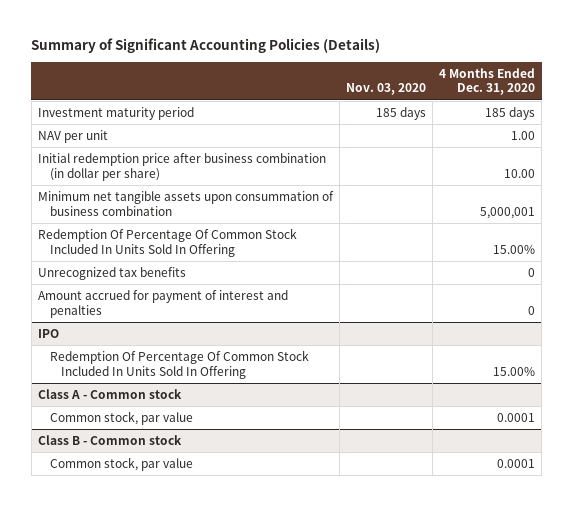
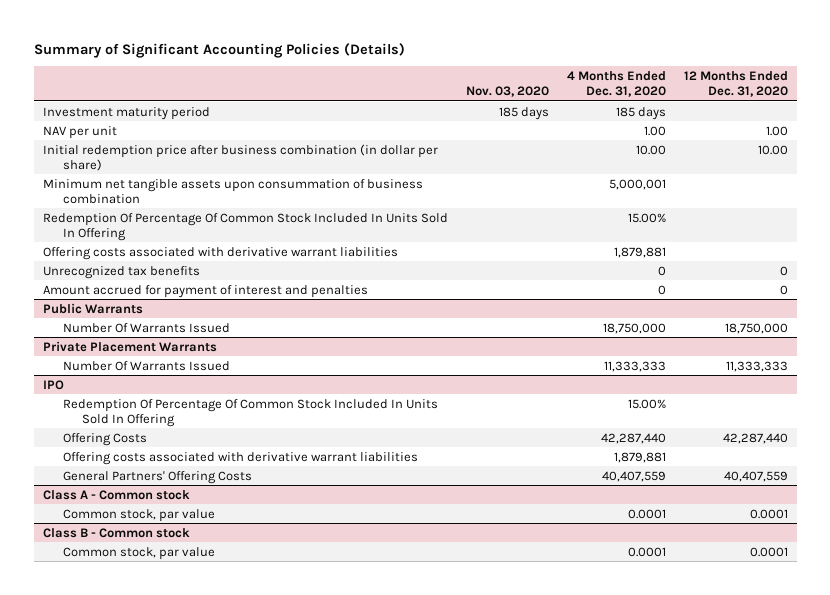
none -> [683,71,788,97] 12 Months Ended Dec. 31, 2020
none -> [42,246,398,260] Offering costs associated with derivative warrant liabilities
none -> [42,302,143,314] Public Warrants
none -> [62,322,230,333] Number Of Warrants Issued
none -> [42,340,217,352] Private Placement Warrants
none -> [62,360,230,371] Number Of Warrants Issued
none -> [62,432,147,446] Offering Costs
none -> [62,451,418,465] Offering costs associated with derivative warrant liabilities
none -> [62,470,252,484] General Partners' Offering Costs

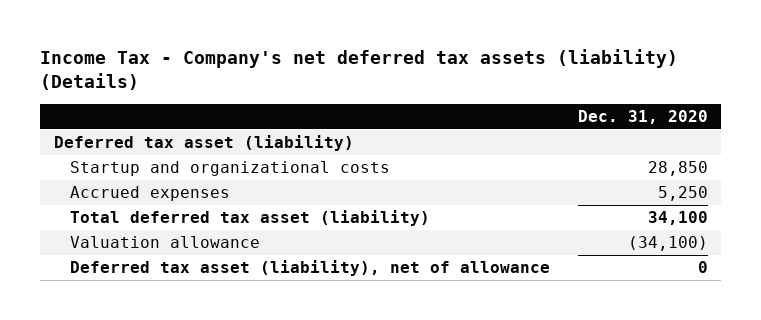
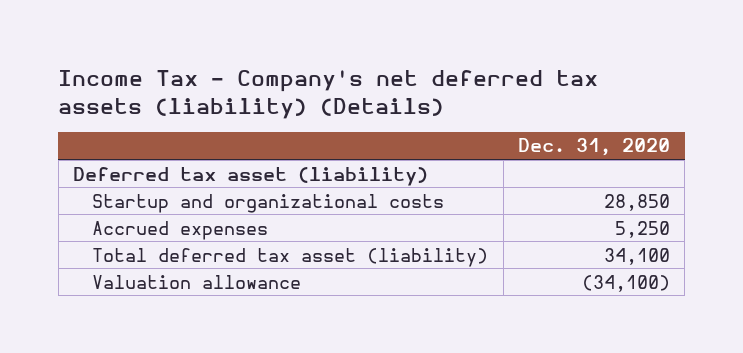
[70,260,551,277] Deferred tax asset (liability), net of allowance -> none

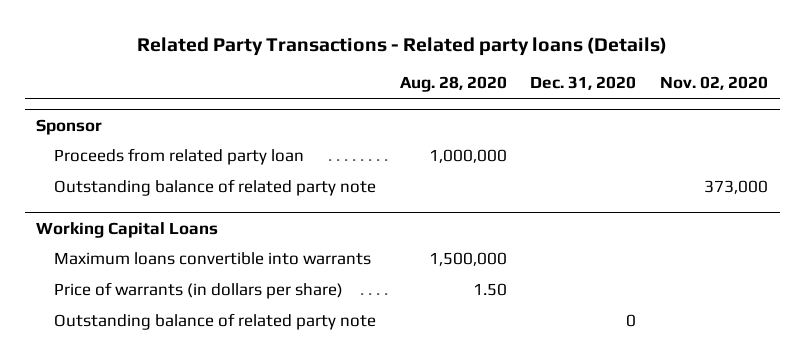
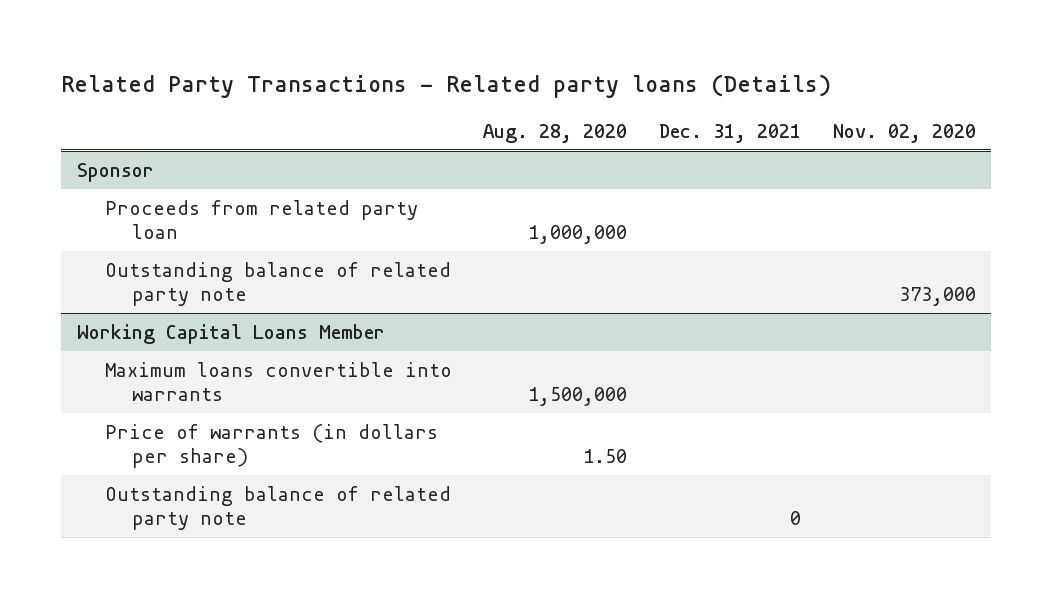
[530,76,637,91] Dec. 31, 2020 -> none
none -> [658,123,801,143] Dec. 31, 2021
[36,221,219,238] Working Capital Loans -> [77,323,386,344] Working Capital Loans Member

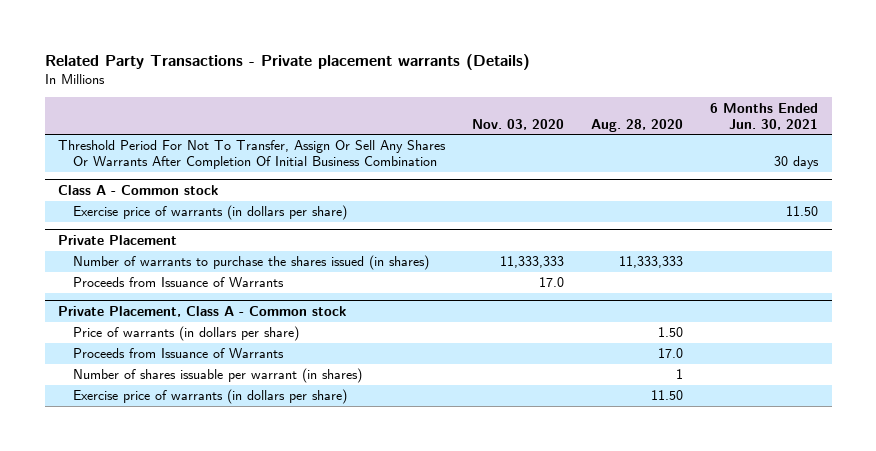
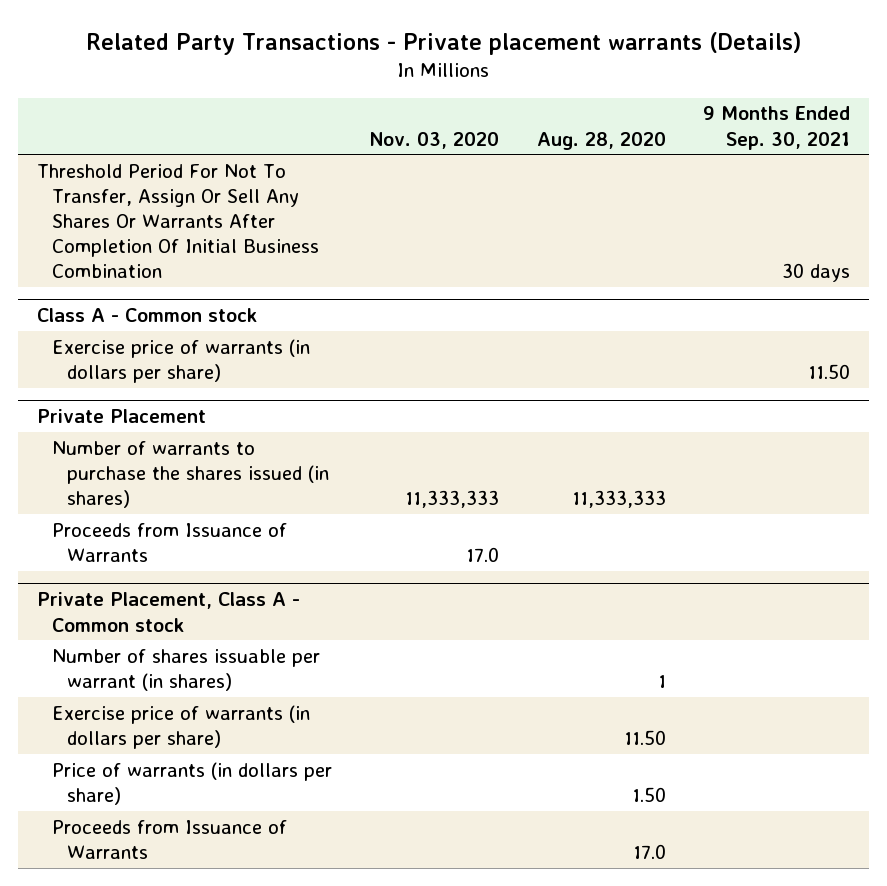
[710,102,819,130] 6 Months Ended Jun. 30, 2021 -> none
none -> [703,106,851,150] 9 Months Ended Sep. 30, 2021
[72,326,299,342] Price of warrants (in dollars per share) -> [52,761,333,805] Price of warrants (in dollars per share)
[72,348,284,359] Proceeds from Issuance of Warrants -> [52,819,288,859] Proceeds from Issuance of Warrants

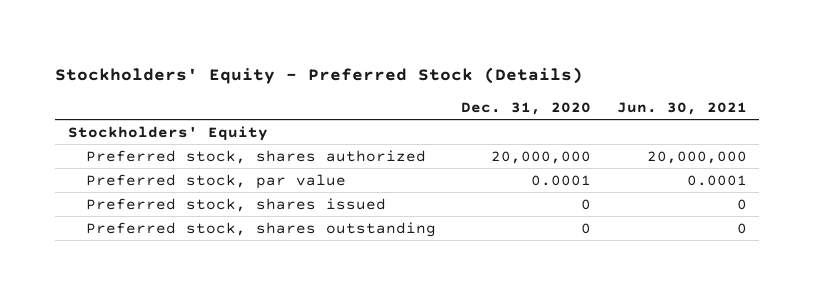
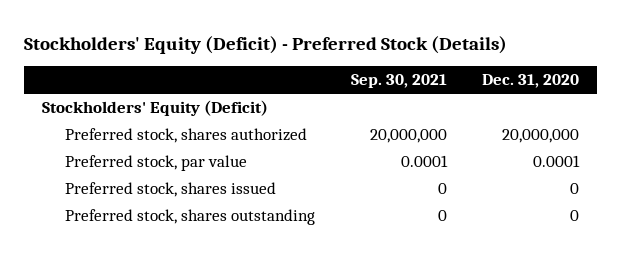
[55,66,584,84] Stockholders' Equity - Preferred Stock (Details) -> [23,35,507,54] Stockholders' Equity (Deficit) - Preferred Stock (Details)
[616,102,747,116] Jun. 30, 2021 -> none
none -> [350,74,447,89] Sep. 30, 2021
[67,125,268,141] Stockholders' Equity -> [41,100,268,117] Stockholders' Equity (Deficit)

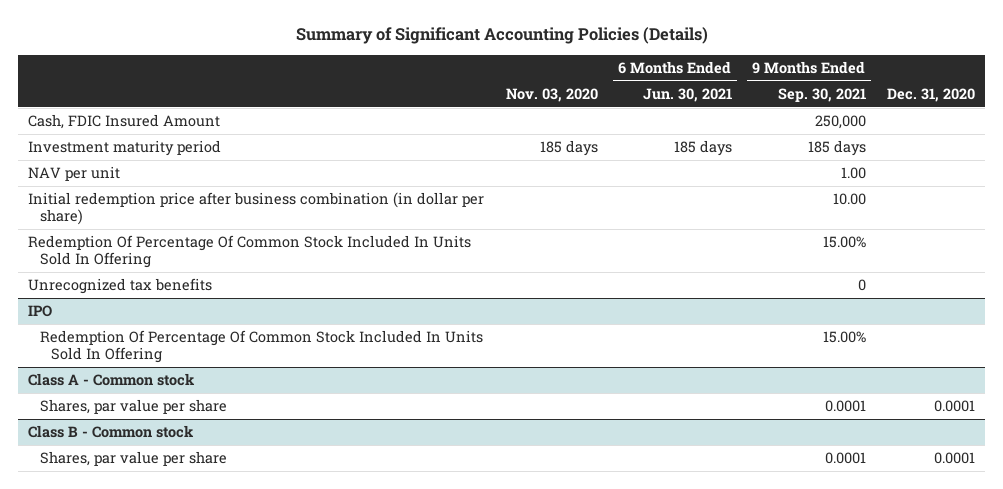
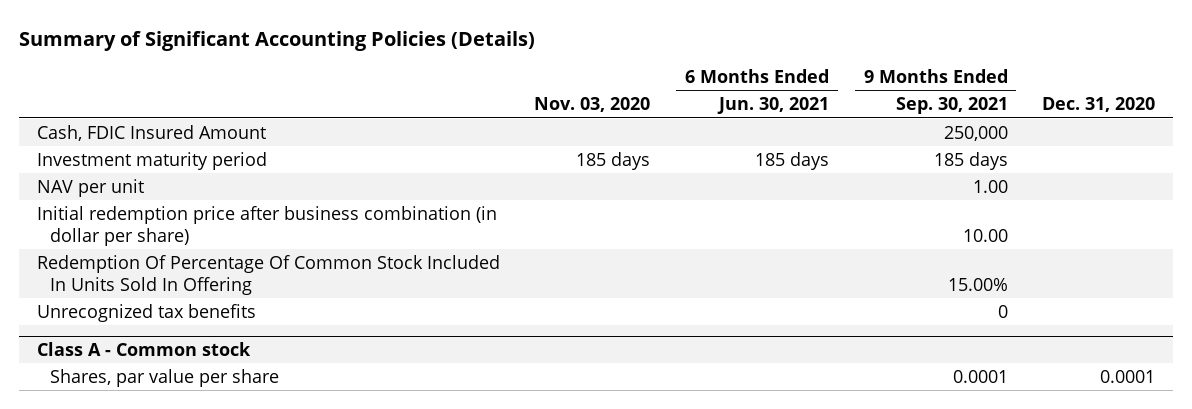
[28,305,53,318] IPO -> none
[39,330,483,364] Redemption Of Percentage Of Common Stock Included In Units Sold In Offering -> none
[28,425,195,439] Class B - Common stock -> none
[39,451,227,467] Shares, par value per share -> none

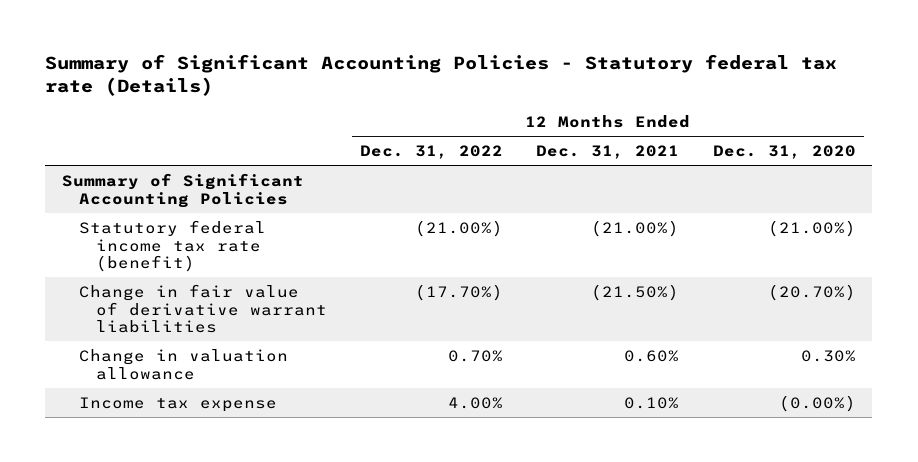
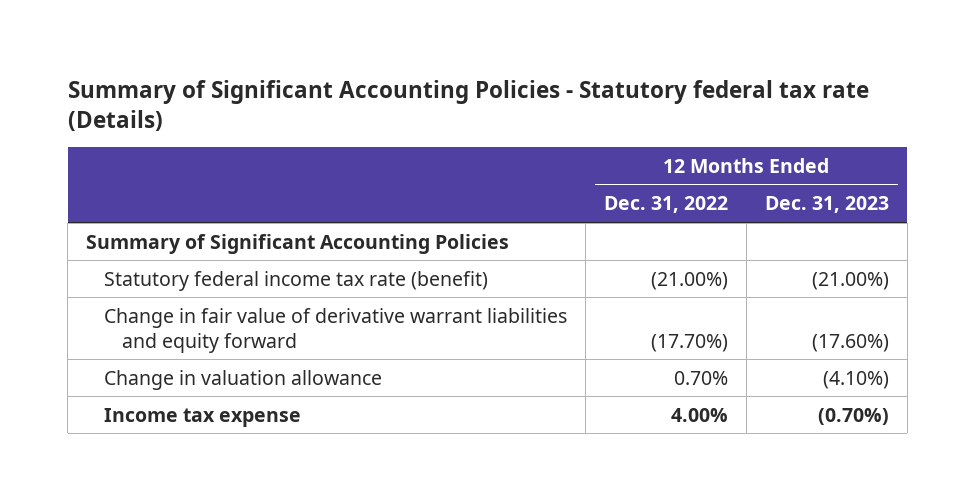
[536,144,680,159] Dec. 31, 2021 -> none
[712,144,856,159] Dec. 31, 2020 -> none
none -> [764,196,889,214] Dec. 31, 2023
[78,283,327,334] Change in fair value of derivative warrant liabilities -> [104,307,568,353] Change in fair value of derivative warrant liabilities and equity forward

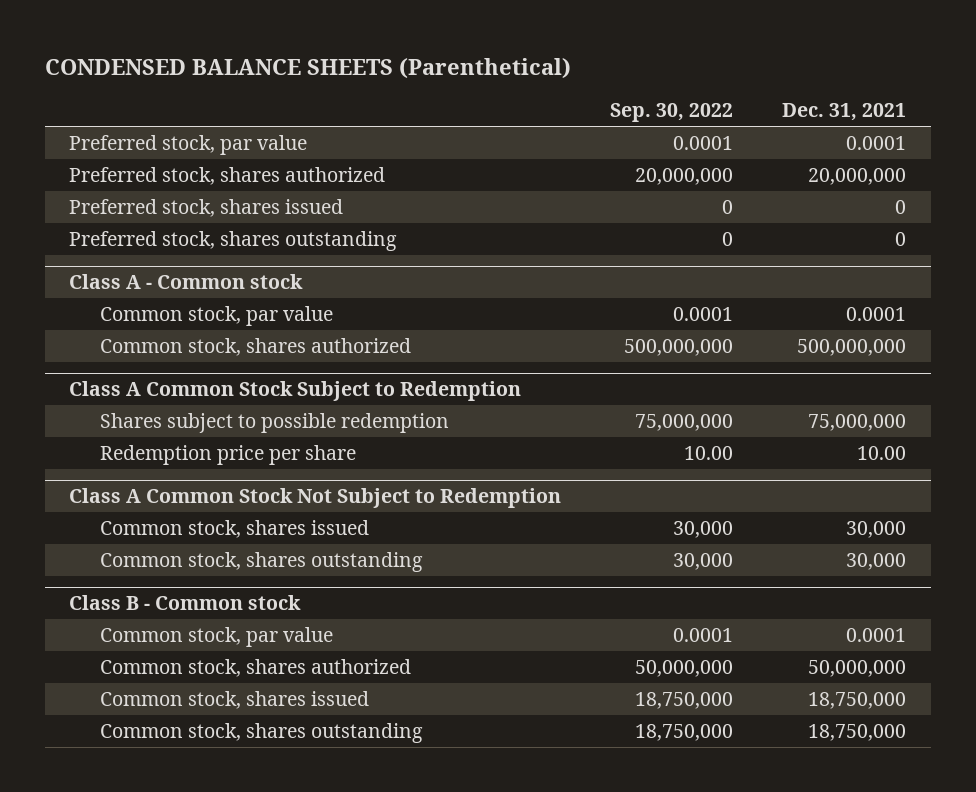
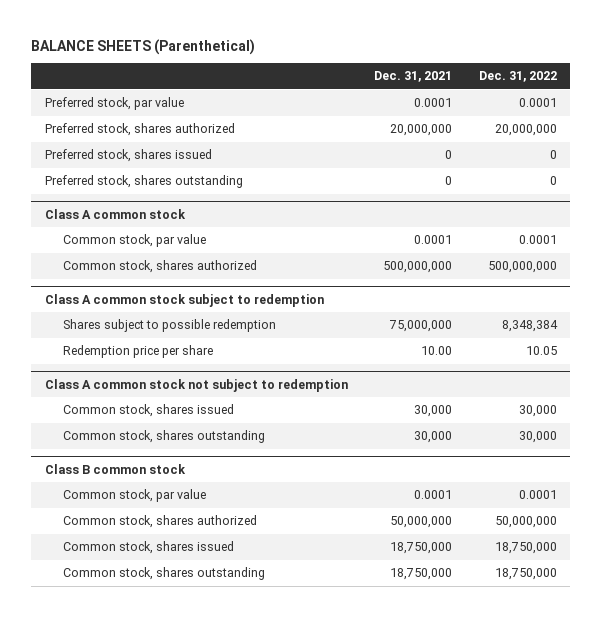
[44,57,571,79] CONDENSED BALANCE SHEETS (Parenthetical) -> [31,38,256,55] BALANCE SHEETS (Parenthetical)
[610,103,734,123] Sep. 30, 2022 -> none
none -> [479,71,558,83] Dec. 31, 2022
[69,274,304,290] Class A - Common stock -> [44,209,186,220] Class A common stock
[69,381,522,402] Class A Common Stock Subject to Redemption -> [44,294,324,308] Class A common stock subject to redemption
[69,488,562,509] Class A Common Stock Not Subject to Redemption -> [44,379,348,393] Class A common stock not subject to redemption
[69,595,302,611] Class B - Common stock -> [44,464,186,475] Class B common stock

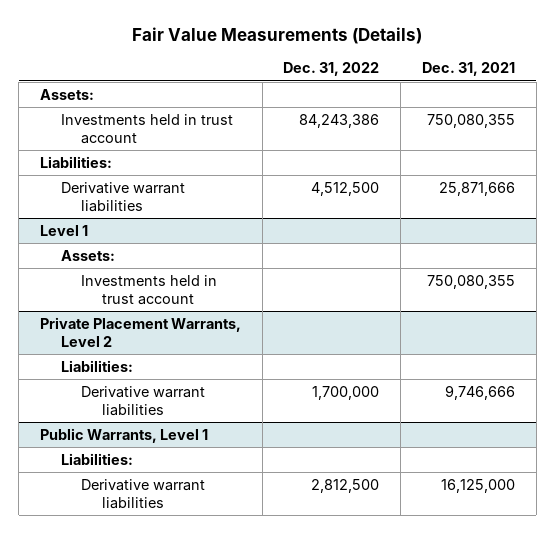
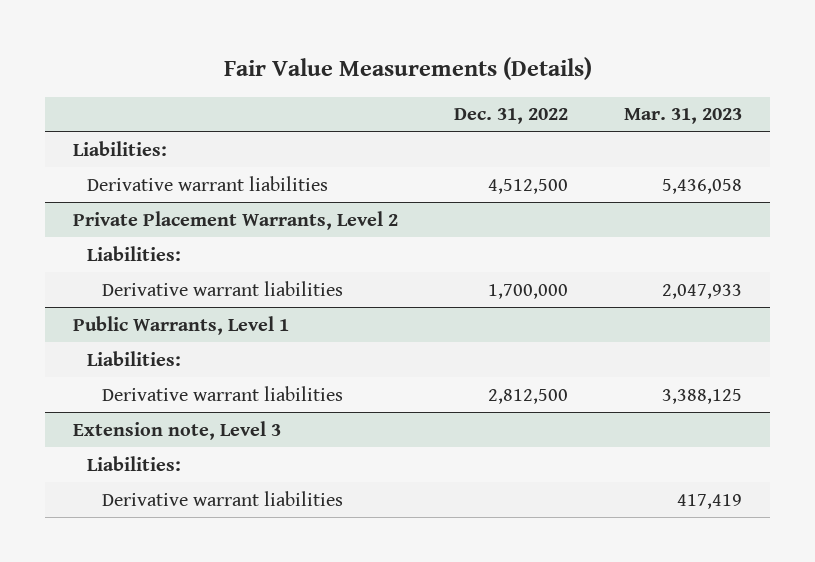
[422,62,516,77] Dec. 31, 2021 -> none
none -> [624,108,743,125] Mar. 31, 2023
[39,88,94,100] Assets: -> none
[60,113,233,145] Investments held in trust account -> none
[39,224,88,236] Level 1 -> none
[60,249,115,261] Assets: -> none
[81,274,218,306] Investments held in trust account -> none
none -> [73,420,282,440] Extension note, Level 3
none -> [87,455,182,471] Liabilities:
none -> [101,490,343,506] Derivative warrant liabilities

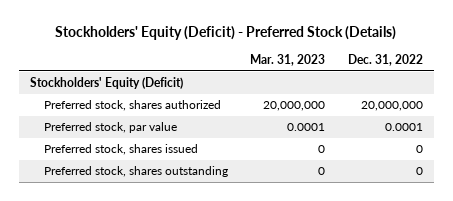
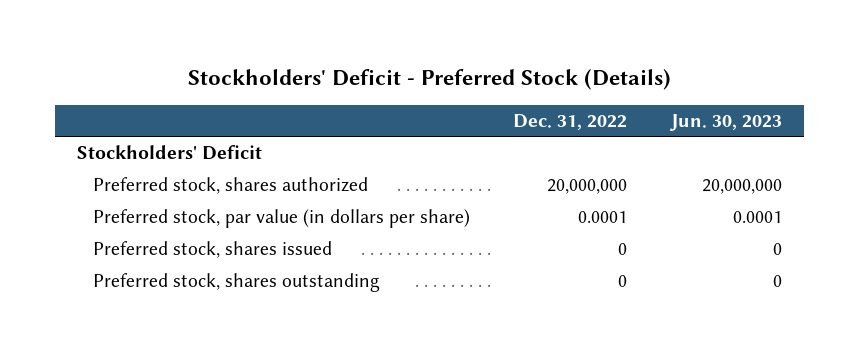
[55,25,397,40] Stockholders' Equity (Deficit) - Preferred Stock (Details) -> [187,69,671,91] Stockholders' Deficit - Preferred Stock (Details)
[250,53,326,66] Mar. 31, 2023 -> none
none -> [670,113,783,131] Jun. 30, 2023
[30,77,184,90] Stockholders' Equity (Deficit) -> [77,145,263,161] Stockholders' Deficit
[43,122,177,134] Preferred stock, par value -> [92,209,470,229] Preferred stock, par value (in dollars per share)

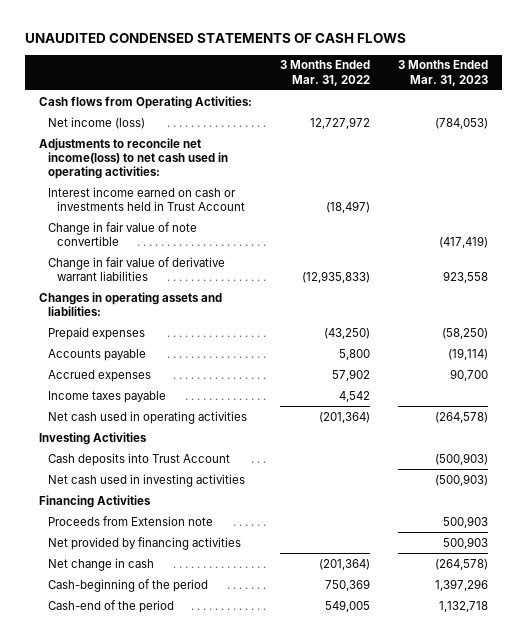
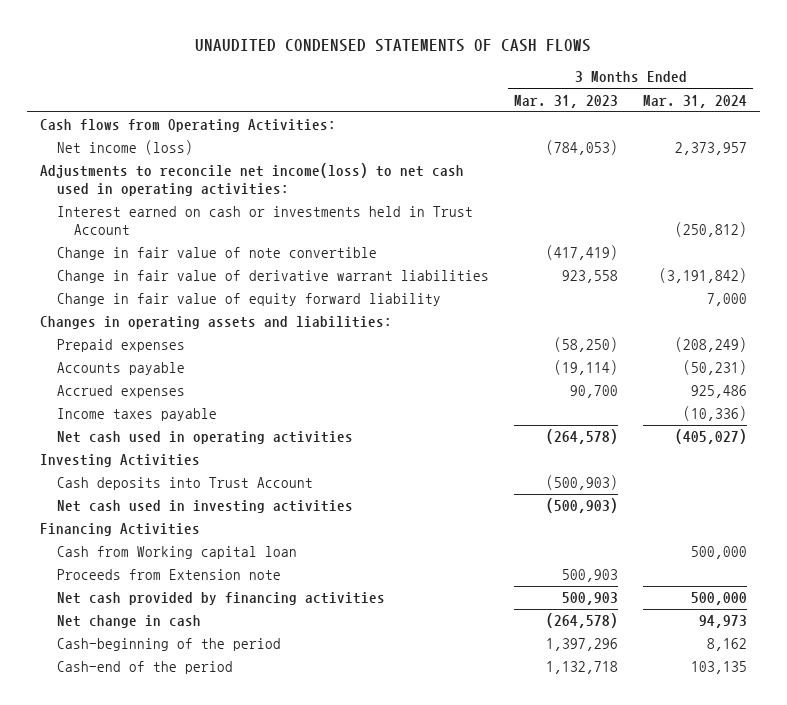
[280,60,371,86] 3 Months Ended Mar. 31, 2022 -> none
none -> [643,94,748,108] Mar. 31, 2024
[48,186,245,211] Interest income earned on cash or investments held in Trust Account -> [56,206,473,235] Interest earned on cash or investments held in Trust Account
none -> [56,293,441,307] Change in fair value of equity forward liability
none -> [56,546,297,560] Cash from Working capital loan
[48,536,242,550] Net provided by financing activities -> [56,592,385,606] Net cash provided by financing activities

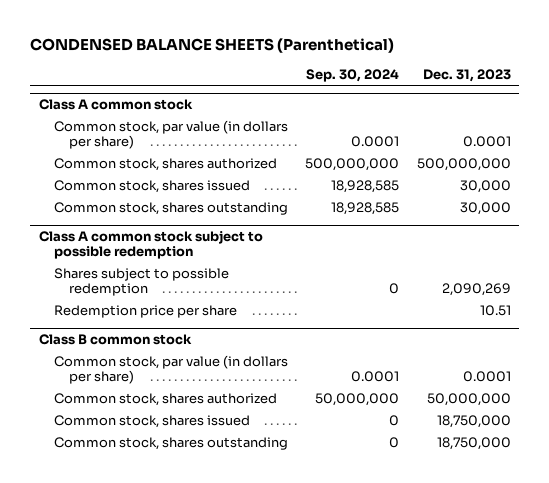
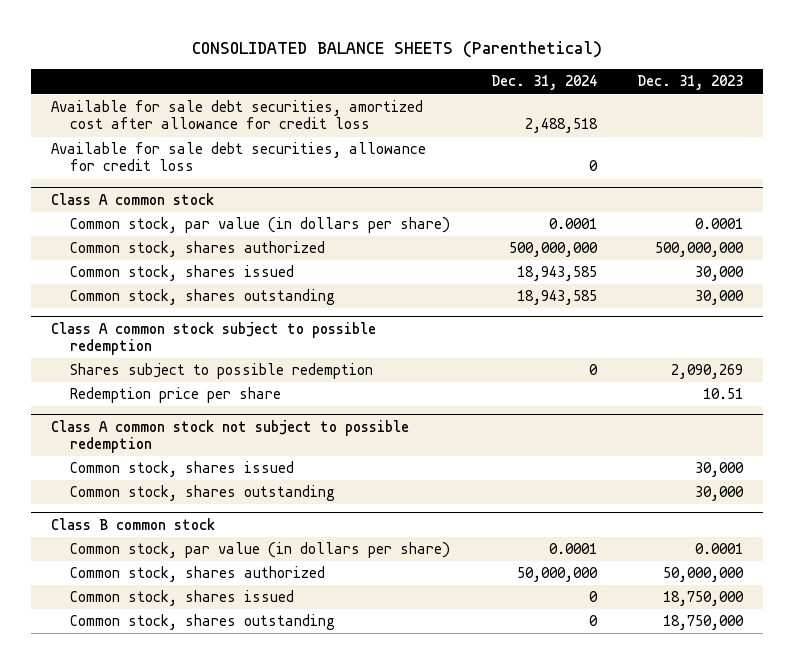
[30,38,395,54] CONDENSED BALANCE SHEETS (Parenthetical) -> [192,41,603,59] CONSOLIDATED BALANCE SHEETS (Parenthetical)
[306,68,400,82] Sep. 30, 2024 -> none
none -> [490,75,597,91] Dec. 31, 2024
none -> [51,100,424,130] Available for sale debt securities, amortized cost after allowance for credit loss
none -> [51,142,427,172] Available for sale debt securities, allowance for credit loss
none -> [51,419,410,453] Class A common stock not subject to possible redemption
none -> [70,461,295,478] Common stock, shares issued
none -> [70,485,336,502] Common stock, shares outstanding

